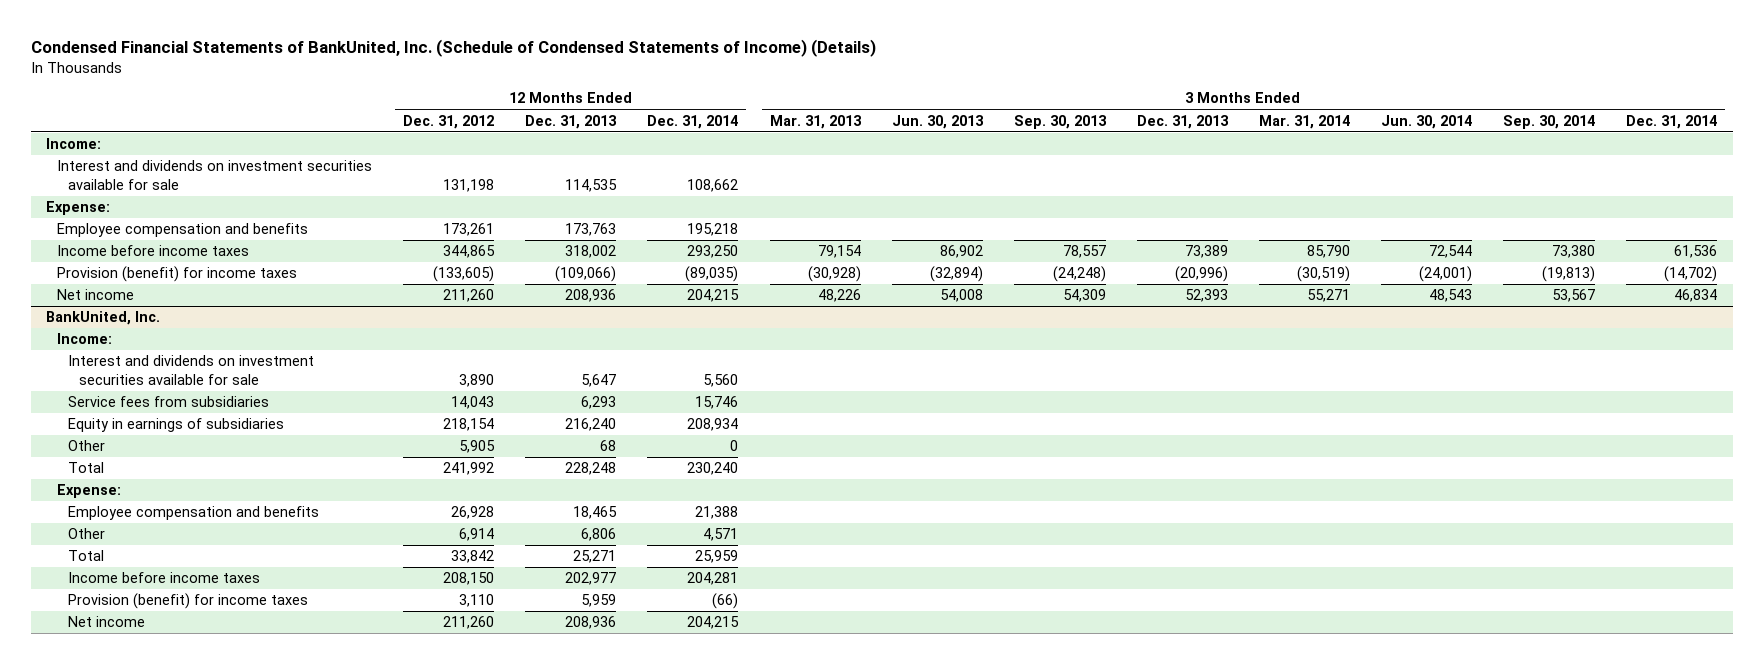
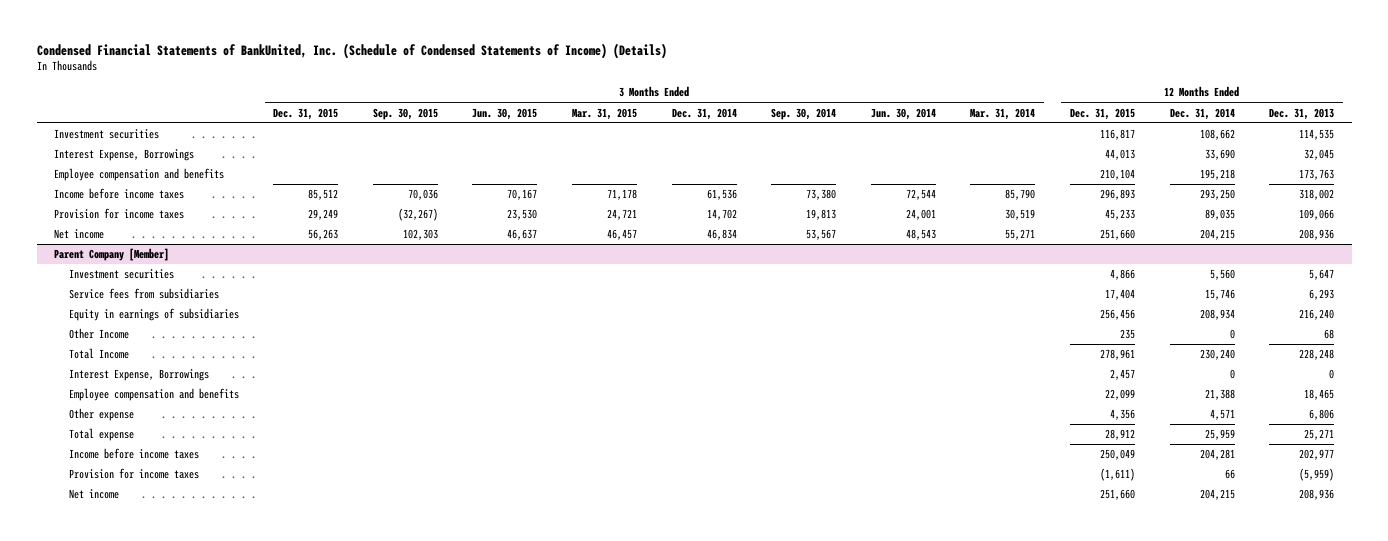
[403,114,495,129] Dec. 31, 2012 -> none
[769,114,862,129] Mar. 31, 2013 -> none
[891,114,984,129] Jun. 30, 2013 -> none
[1013,114,1107,129] Sep. 30, 2013 -> none
[1136,114,1229,129] Dec. 31, 2013 -> none
none -> [273,107,339,120] Dec. 31, 2015
none -> [372,107,438,120] Sep. 30, 2015
none -> [472,107,538,120] Jun. 30, 2015
none -> [572,107,638,120] Mar. 31, 2015
none -> [1070,107,1136,120] Dec. 31, 2015
[46,138,102,150] Income: -> none
[46,201,111,216] Expense: -> none
[57,160,373,190] Interest and dividends on investment securities available for sale -> [53,129,159,140] Investment securities
none -> [53,149,194,162] Interest Expense, Borrowings
[57,266,298,283] Provision (benefit) for income taxes -> [53,208,184,220] Provision for income taxes
[555,266,617,283] (109,066) -> [1299,209,1335,221] 109,066
[685,266,739,283] (89,035) -> [1204,209,1235,221] 89,035
[1296,266,1350,283] (30,519) -> [1005,209,1036,221] 30,519
[1419,266,1473,283] (24,001) -> [905,209,936,221] 24,001
[1542,266,1596,283] (19,813) -> [806,209,837,221] 19,813
[1664,266,1718,283] (14,702) -> [706,209,737,221] 14,702
[57,333,113,345] Income: -> none
[46,311,161,326] BankUnited, Inc. -> [53,248,169,262] Parent Company [Member]
[68,355,315,385] Interest and dividends on investment securities available for sale -> [68,269,174,280] Investment securities
[57,484,122,499] Expense: -> none
[68,440,106,452] Other -> [68,328,129,340] Other Income
[68,462,105,474] Total -> [68,348,129,360] Total Income
none -> [68,369,209,382] Interest Expense, Borrowings
[68,528,106,540] Other -> [68,408,134,422] Other expense
[68,550,105,562] Total -> [68,428,134,442] Total expense
[68,593,309,610] Provision (benefit) for income taxes -> [68,468,199,480] Provision for income taxes
[581,594,617,608] 5,959 -> [1299,468,1335,482] (5,959)
[712,593,739,610] (66) -> [1224,469,1235,480] 66

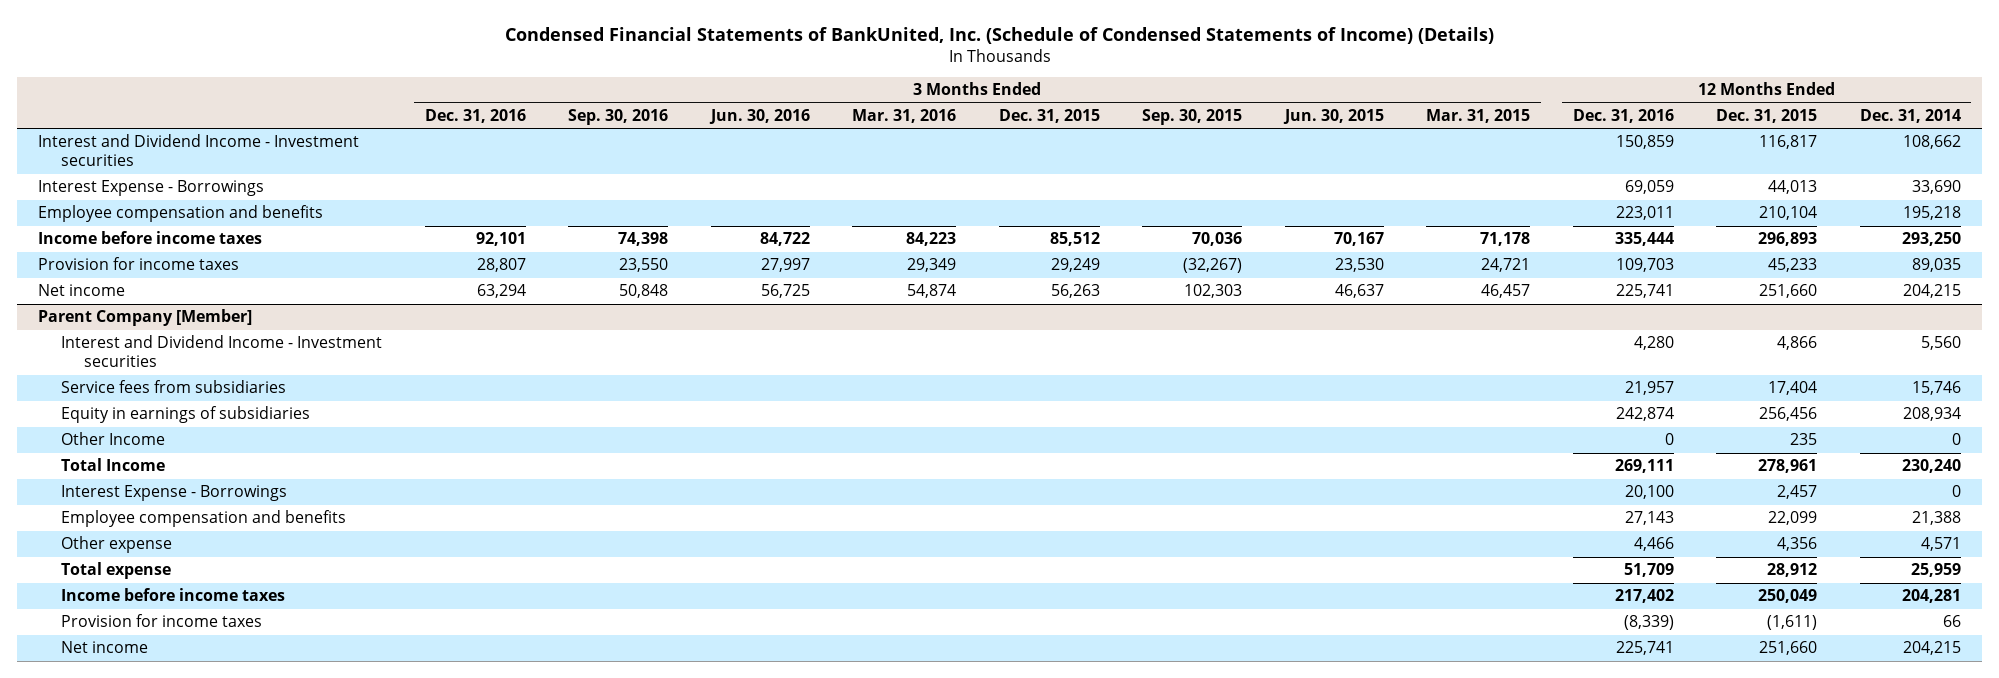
[671,107,737,120] Dec. 31, 2014 -> none
[771,107,837,120] Sep. 30, 2014 -> none
[870,107,936,120] Jun. 30, 2014 -> none
[970,107,1036,120] Mar. 31, 2014 -> none
[1269,107,1335,120] Dec. 31, 2013 -> none
none -> [424,108,526,123] Dec. 31, 2016
none -> [568,108,669,125] Sep. 30, 2016
none -> [708,108,810,124] Jun. 30, 2016
none -> [852,108,957,123] Mar. 31, 2016
none -> [1572,108,1674,123] Dec. 31, 2016
[53,129,159,140] Investment securities -> [38,134,360,167] Interest and Dividend Income - Investment securities
[53,149,194,162] Interest Expense, Borrowings -> [38,180,265,197] Interest Expense - Borrowings
[68,269,174,280] Investment securities -> [61,335,383,368] Interest and Dividend Income - Investment securities
[68,369,209,382] Interest Expense, Borrowings -> [61,485,288,502] Interest Expense - Borrowings

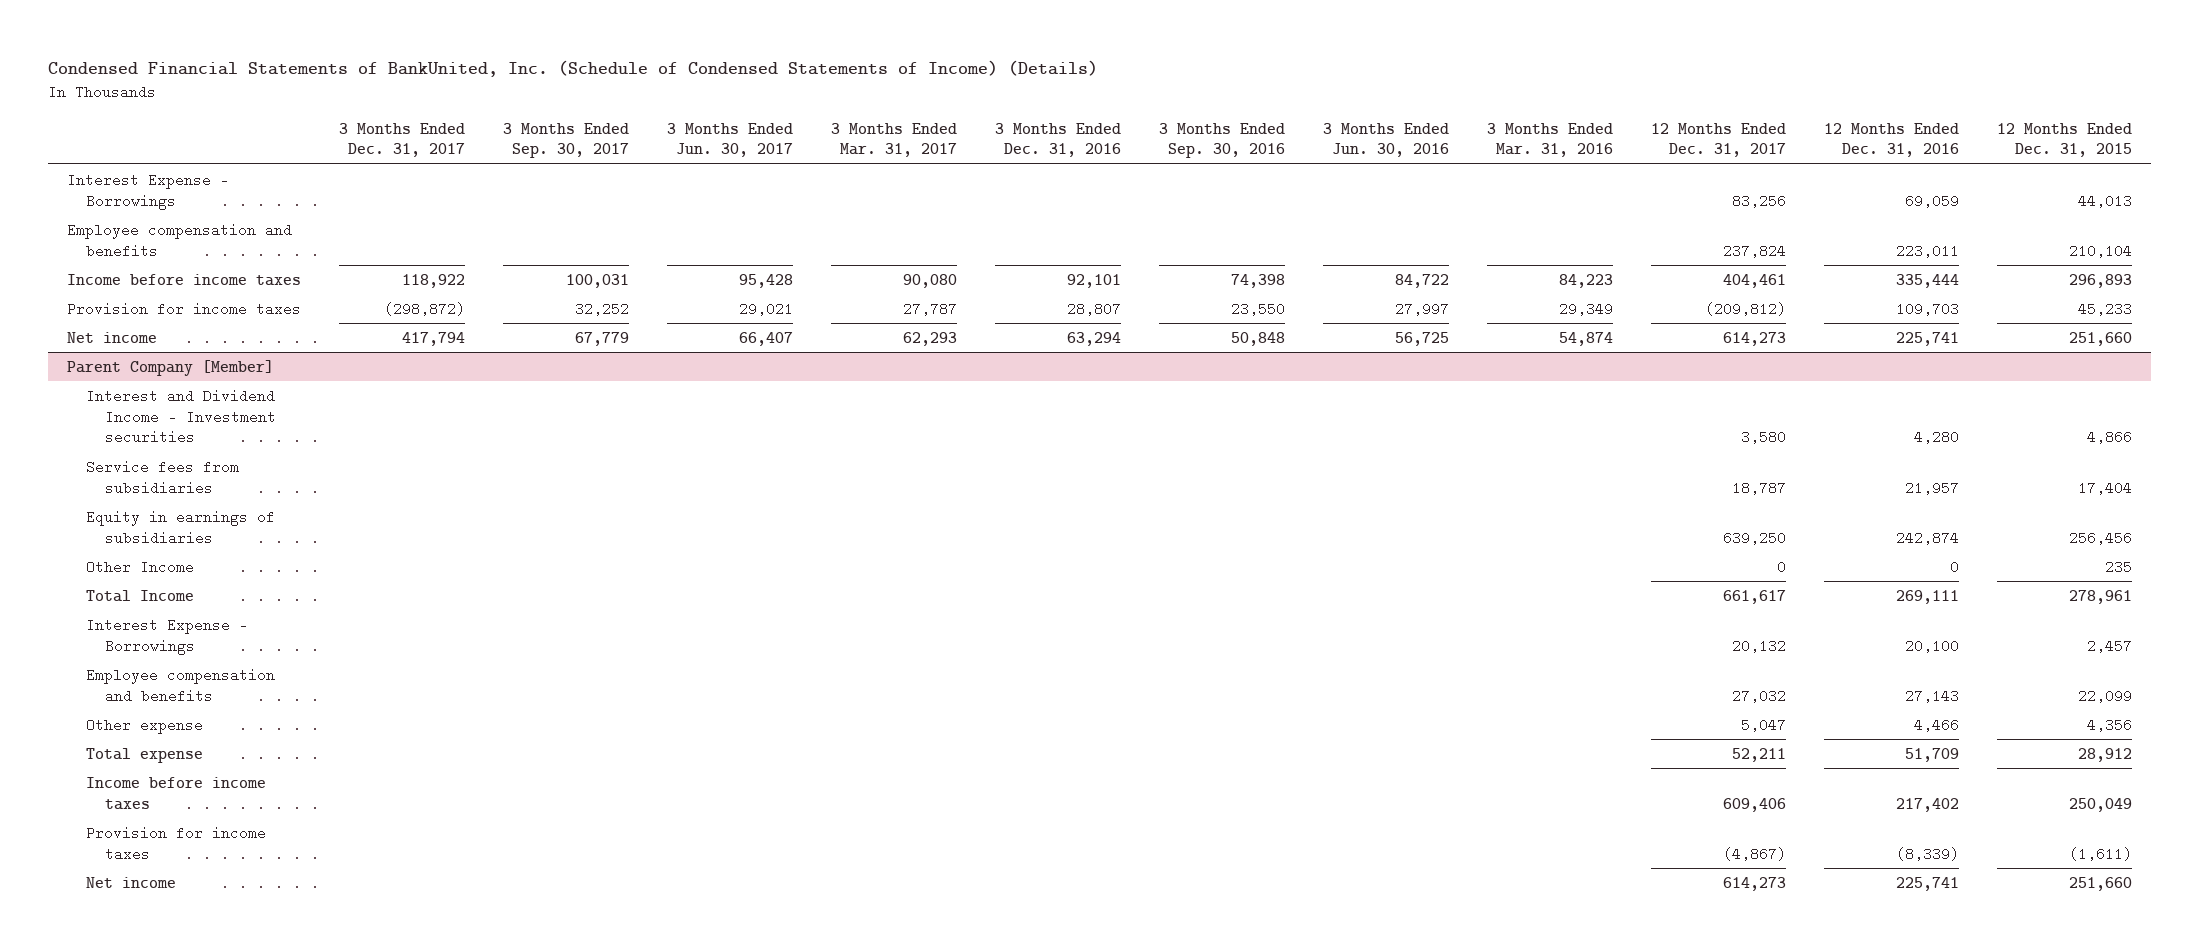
[998,108,1100,123] Dec. 31, 2015 -> none
[1142,108,1243,125] Sep. 30, 2015 -> none
[1282,108,1384,124] Jun. 30, 2015 -> none
[1426,108,1531,123] Mar. 31, 2015 -> none
[1859,108,1961,123] Dec. 31, 2014 -> none
none -> [339,122,466,158] 3 Months Ended Dec. 31, 2017
none -> [503,122,630,159] 3 Months Ended Sep. 30, 2017
none -> [667,122,794,158] 3 Months Ended Jun. 30, 2017
none -> [831,122,958,158] 3 Months Ended Mar. 31, 2017
none -> [1651,122,1787,158] 12 Months Ended Dec. 31, 2017
[38,134,360,167] Interest and Dividend Income - Investment securities -> none

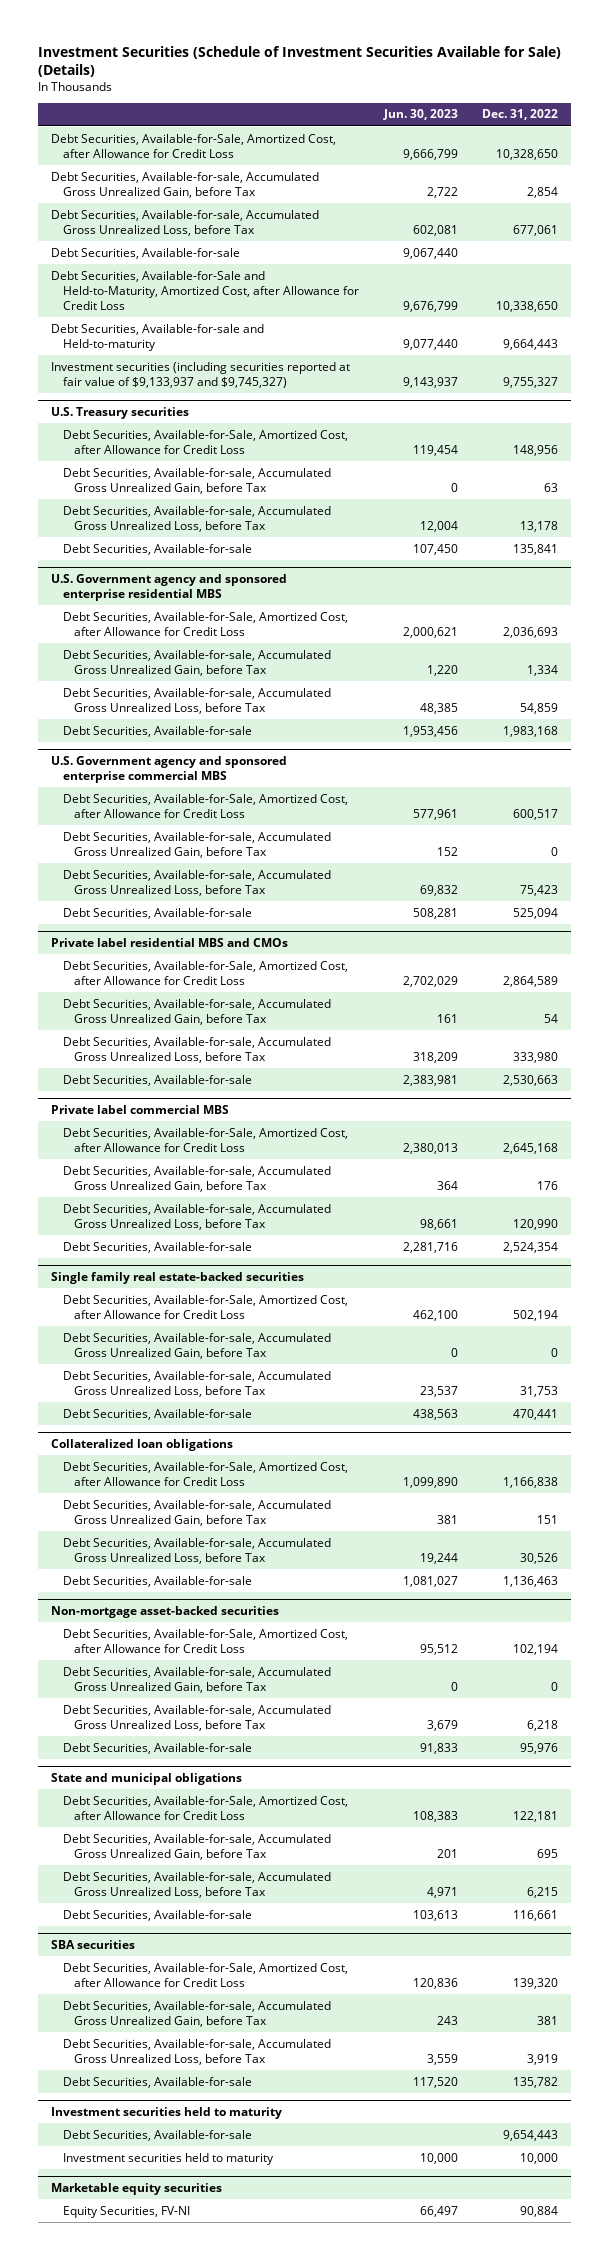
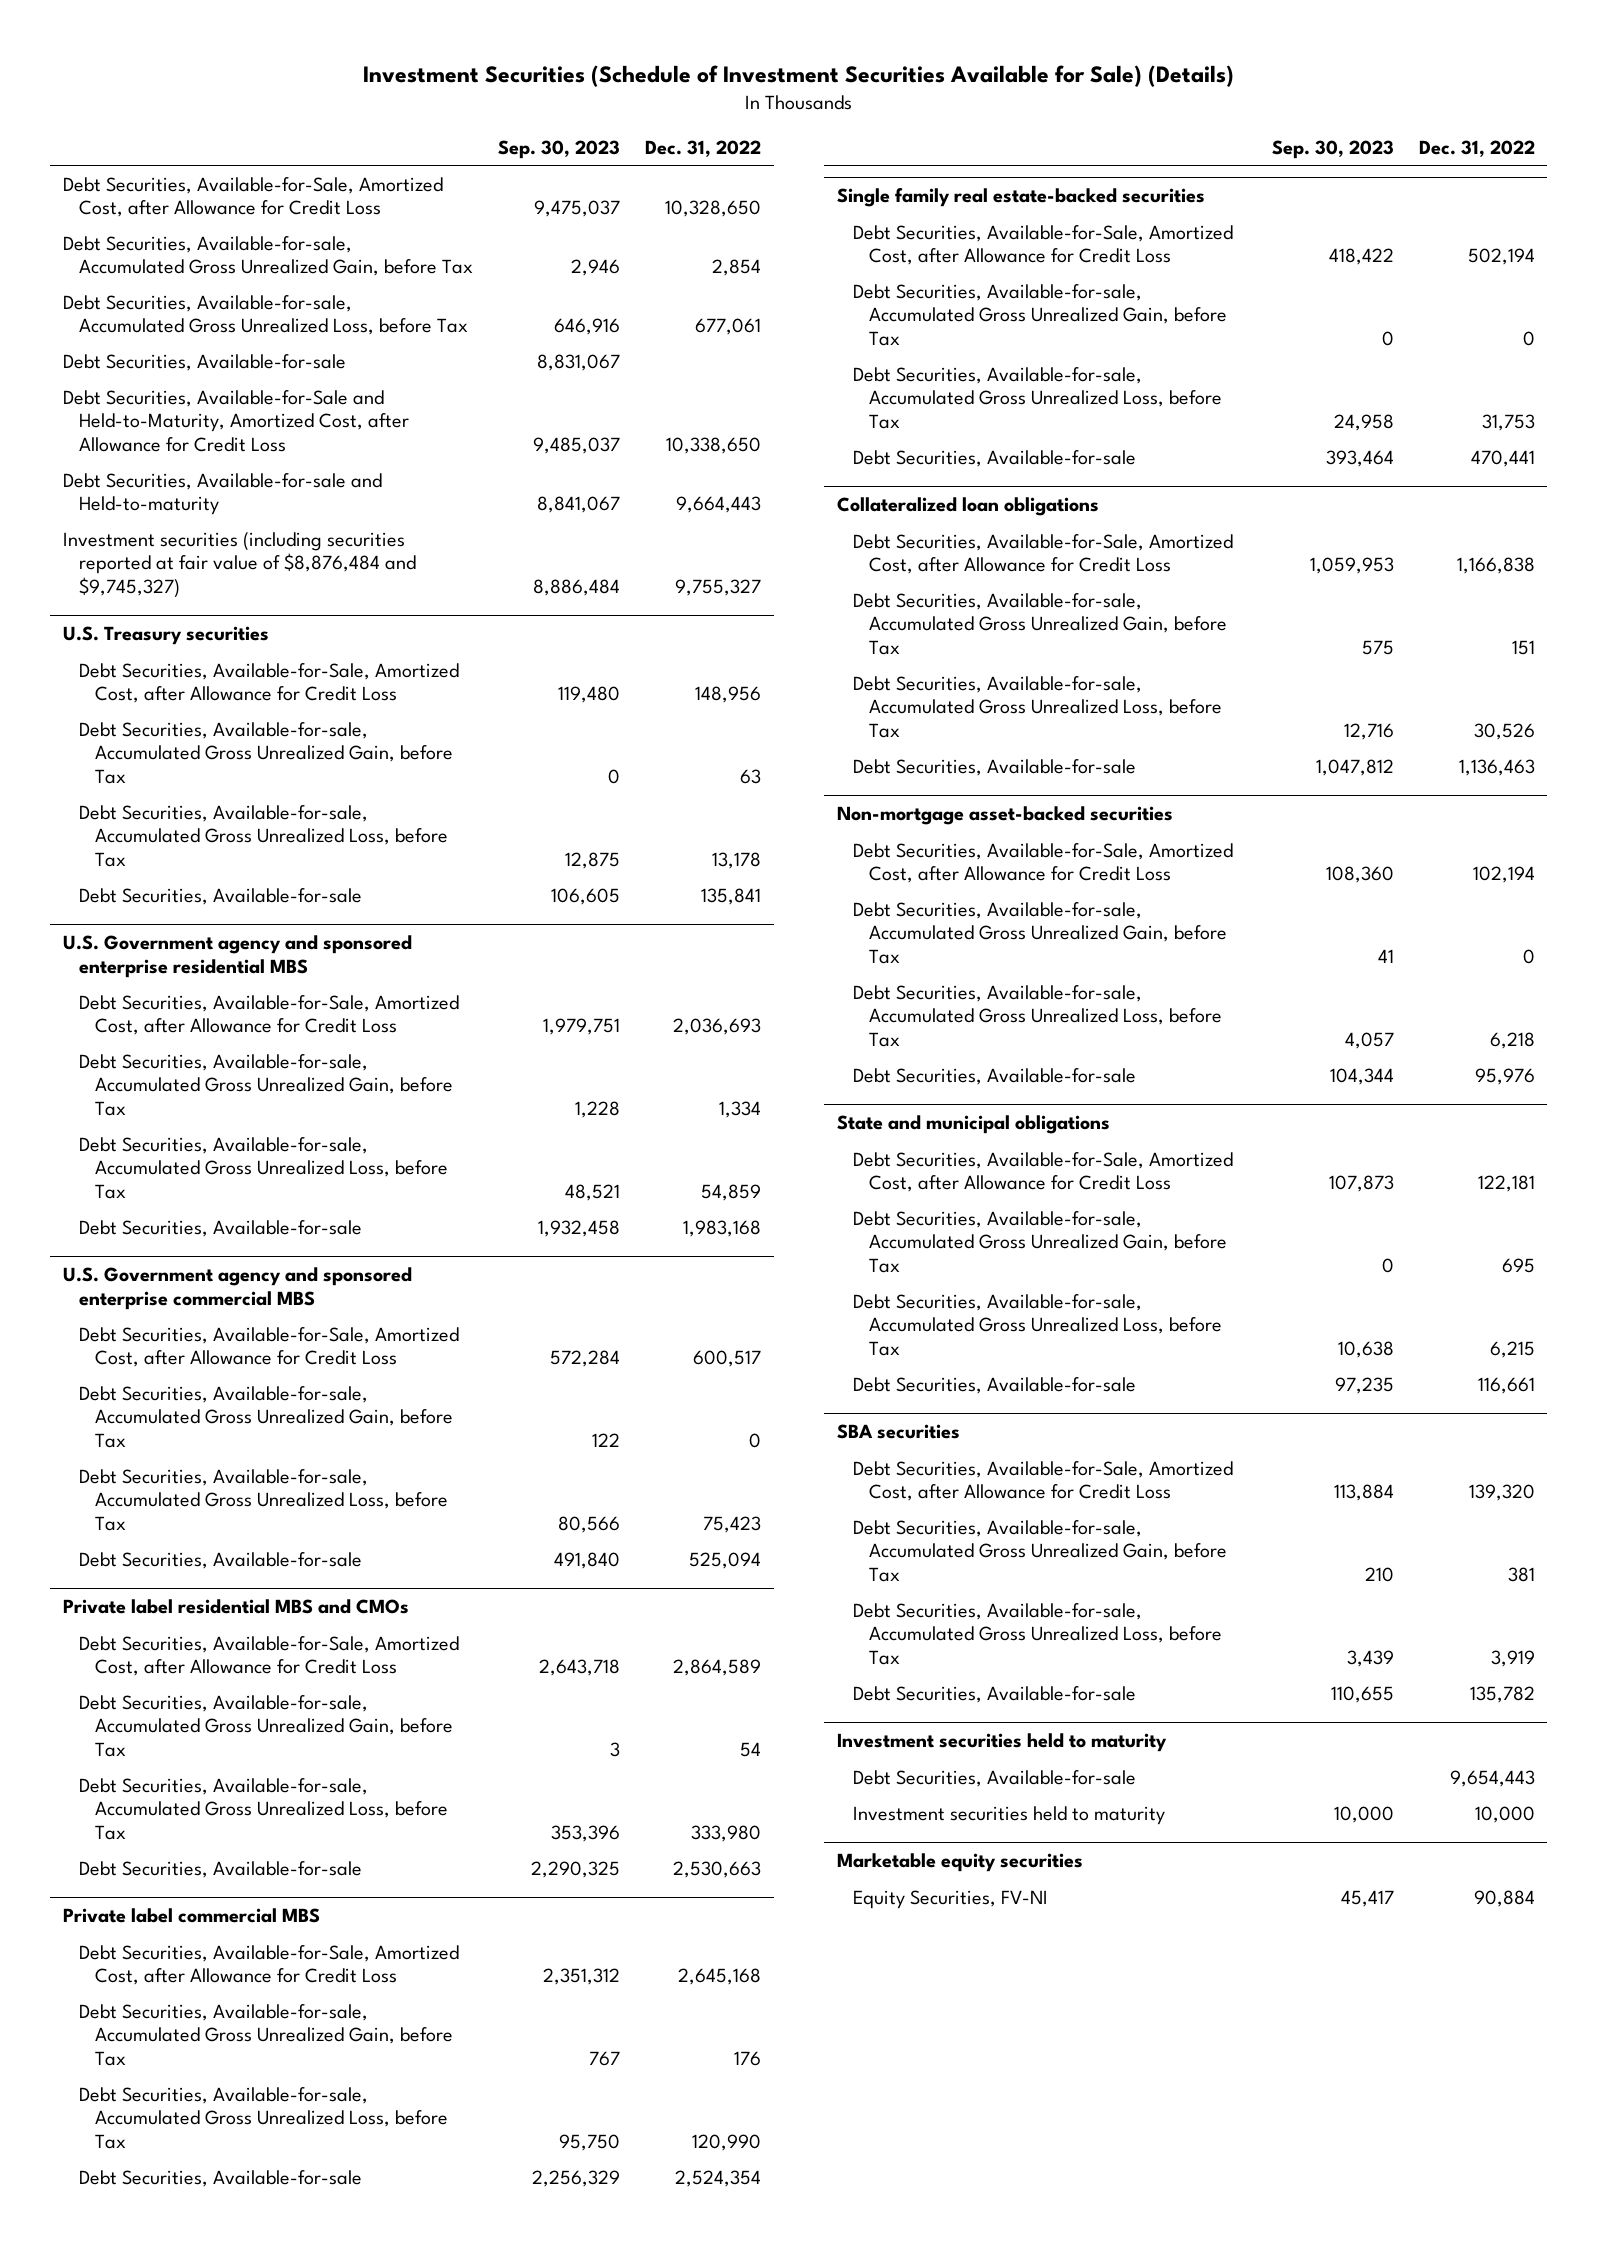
[382,109,458,121] Jun. 30, 2023 -> none
none -> [497,139,620,159] Sep. 30, 2023
[50,361,350,388] Investment securities (including securities reported at fair value of $9,133,937 and $9,745,327) -> [62,531,416,598] Investment securities (including securities reported at fair value of $8,876,484 and $9,745,327)

